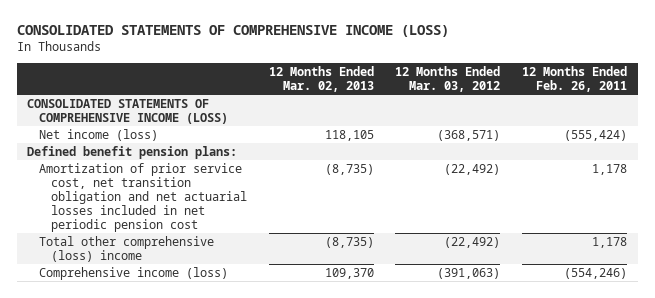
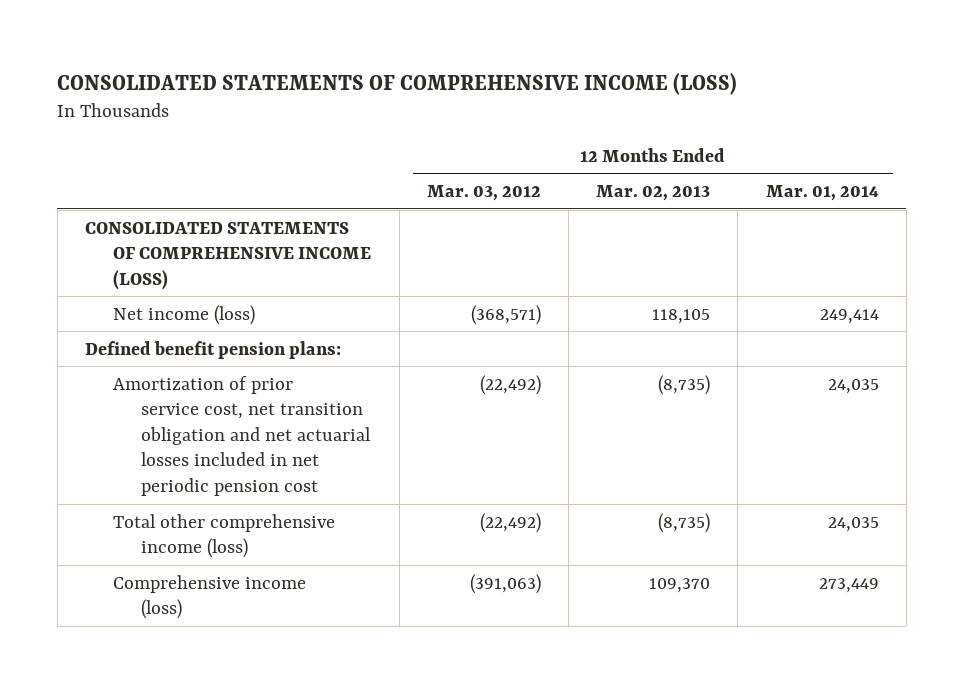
[522,66,628,93] 12 Months Ended Feb. 26, 2011 -> none
none -> [765,185,879,202] Mar. 01, 2014
[39,235,215,262] Total other comprehensive (loss) income -> [113,513,336,559] Total other comprehensive income (loss)

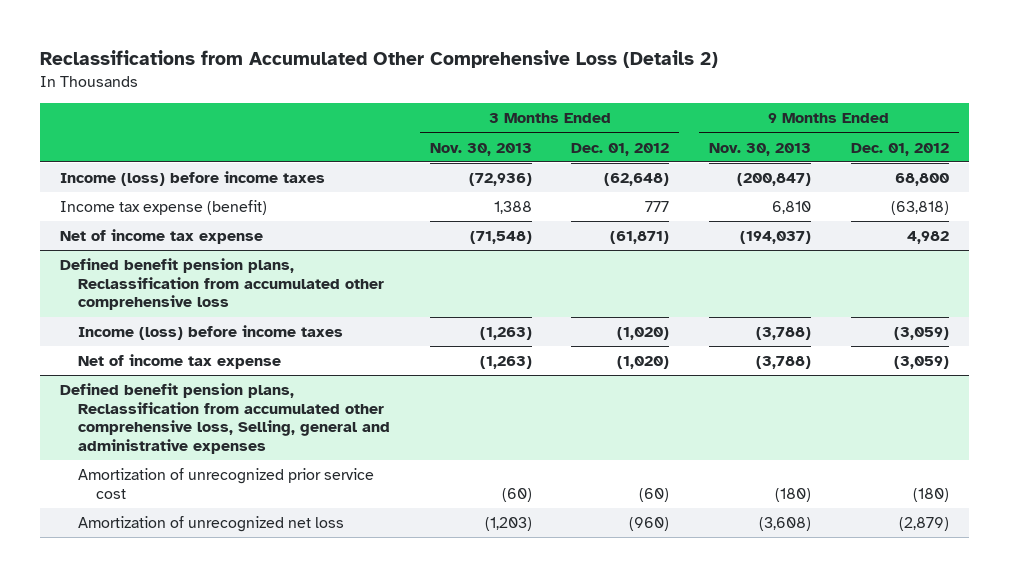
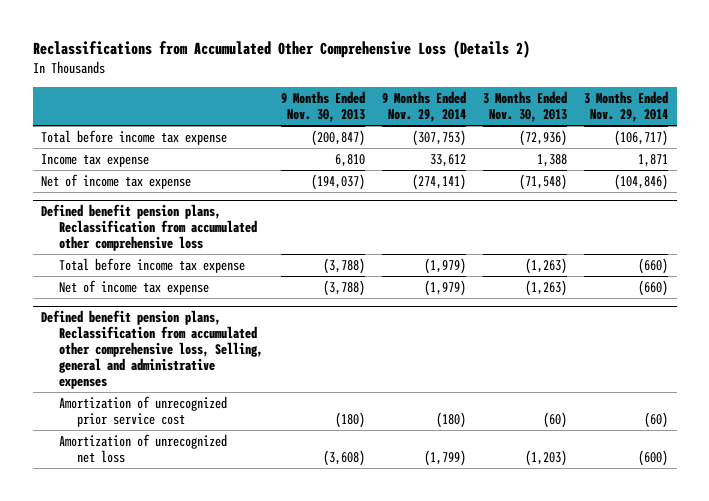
[571,142,670,156] Dec. 01, 2012 -> none
[850,142,949,156] Dec. 01, 2012 -> none
none -> [381,90,466,122] 9 Months Ended Nov. 29, 2014
none -> [584,90,669,122] 3 Months Ended Nov. 29, 2014
[60,171,326,187] Income (loss) before income taxes -> [41,129,228,145] Total before income tax expense
[60,200,268,216] Income tax expense (benefit) -> [41,153,150,167] Income tax expense
[78,325,344,341] Income (loss) before income taxes -> [59,257,246,273] Total before income tax expense

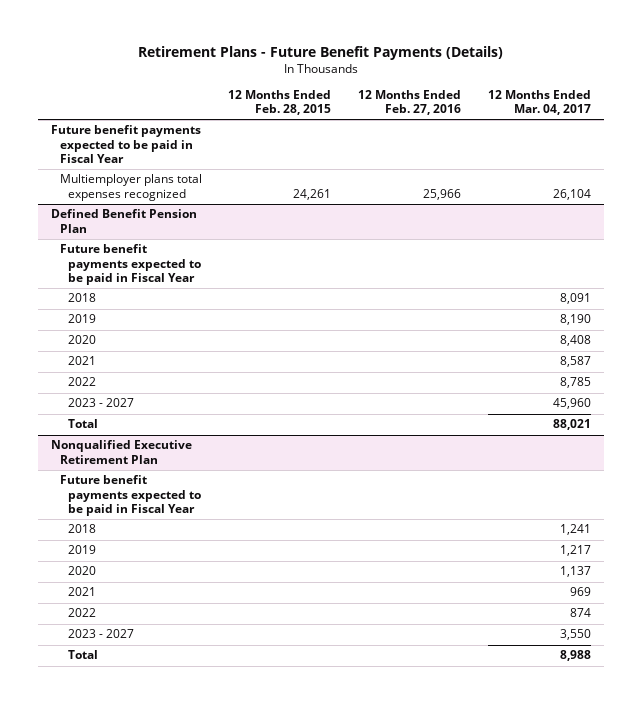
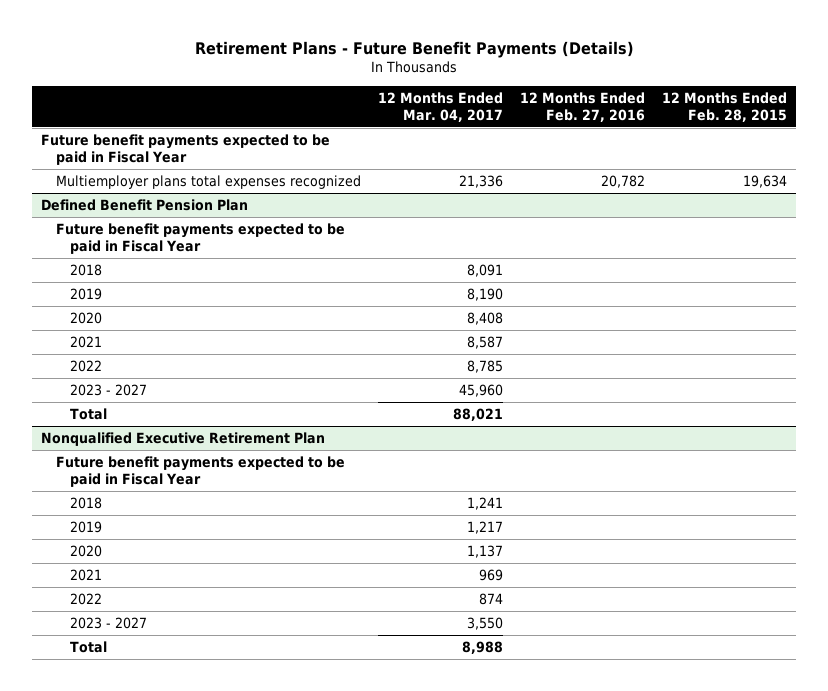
[293,188,332,200] 24,261 -> [742,175,787,189] 19,634
[423,188,462,200] 25,966 -> [600,175,645,189] 20,782
[552,188,591,200] 26,104 -> [458,175,503,189] 21,336

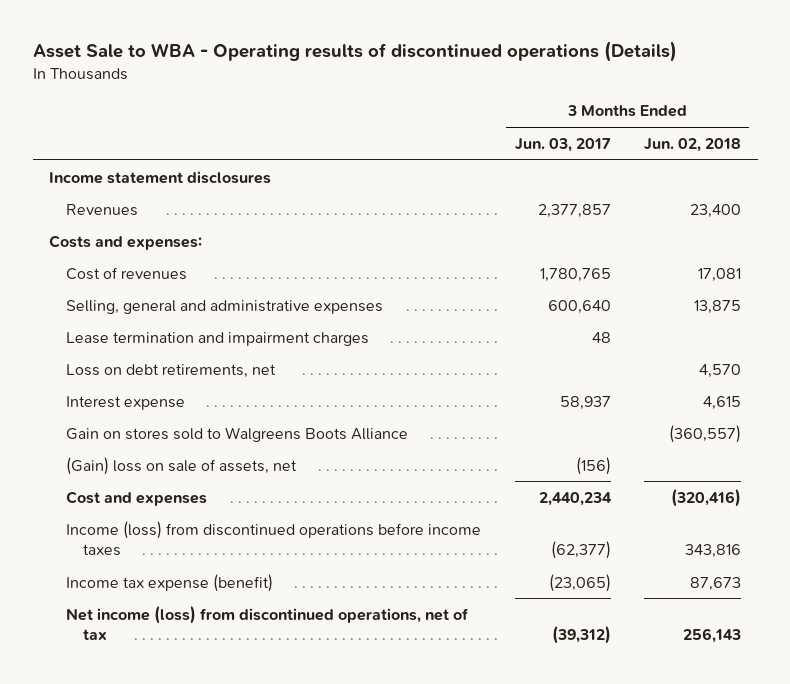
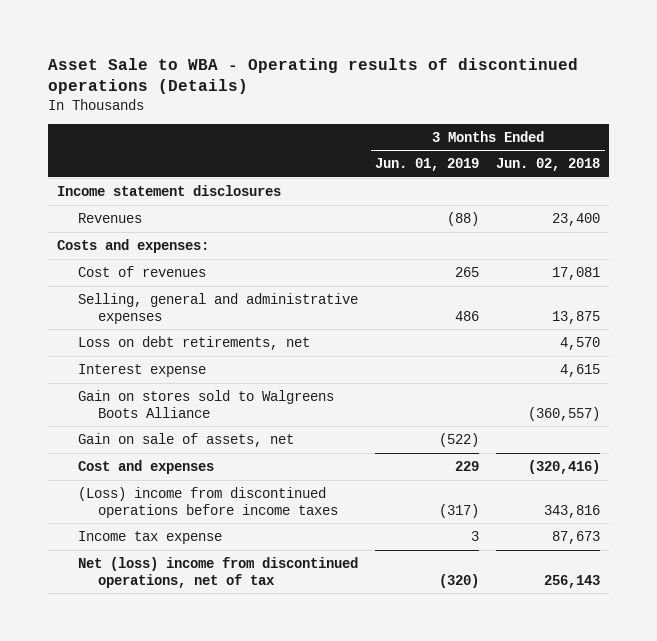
[514,137,611,152] Jun. 03, 2017 -> none
none -> [374,158,479,172] Jun. 01, 2019
[66,331,370,346] Lease termination and impairment charges -> none
[66,456,298,475] (Gain) loss on sale of assets, net -> [77,432,294,447] Gain on sale of assets, net
[66,520,482,556] Income (loss) from discontinued operations before income taxes -> [77,486,339,518] (Loss) income from discontinued operations before income taxes
[66,573,274,592] Income tax expense (benefit) -> [77,530,222,544] Income tax expense
[66,605,470,640] Net income (loss) from discontinued operations, net of tax -> [77,556,358,588] Net (loss) income from discontinued operations, net of tax

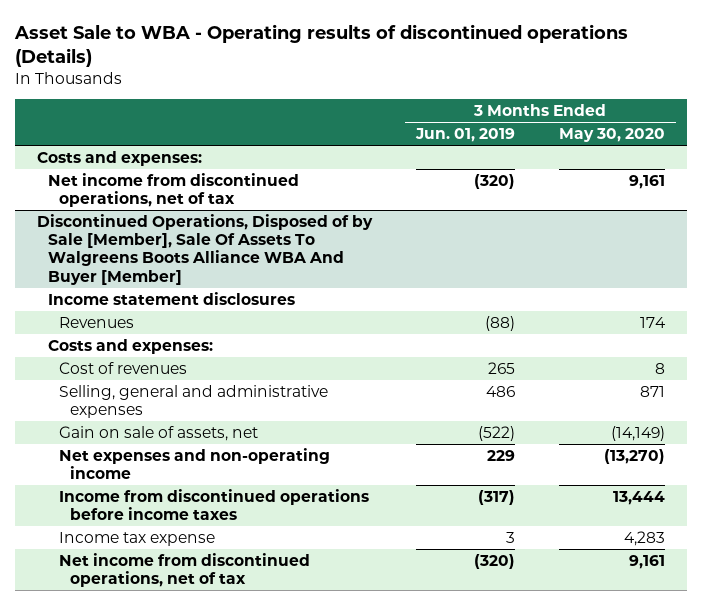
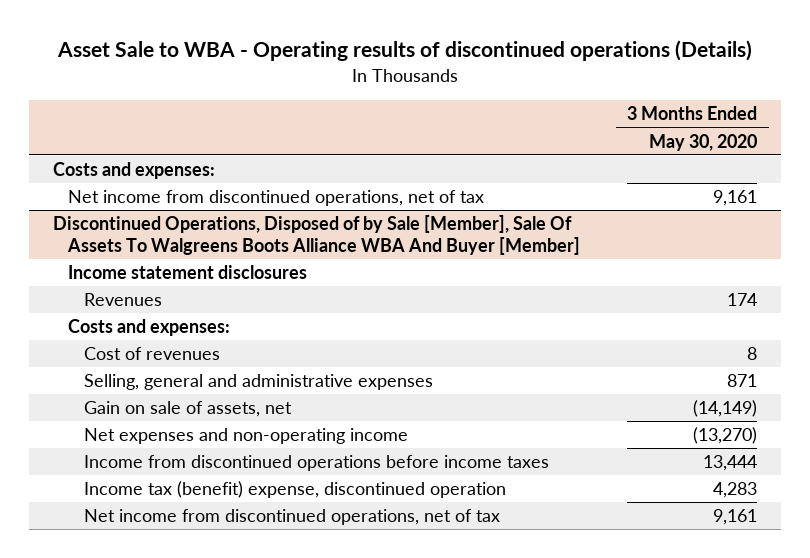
[414,128,515,143] Jun. 01, 2019 -> none
[58,531,215,546] Income tax expense -> [83,481,506,499] Income tax (benefit) expense, discontinued operation

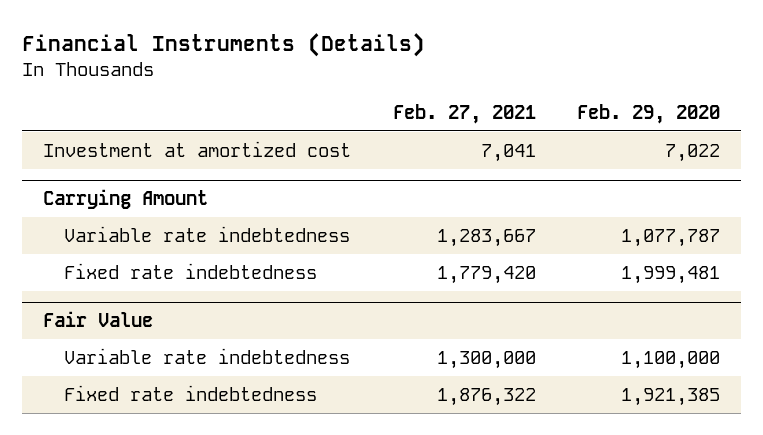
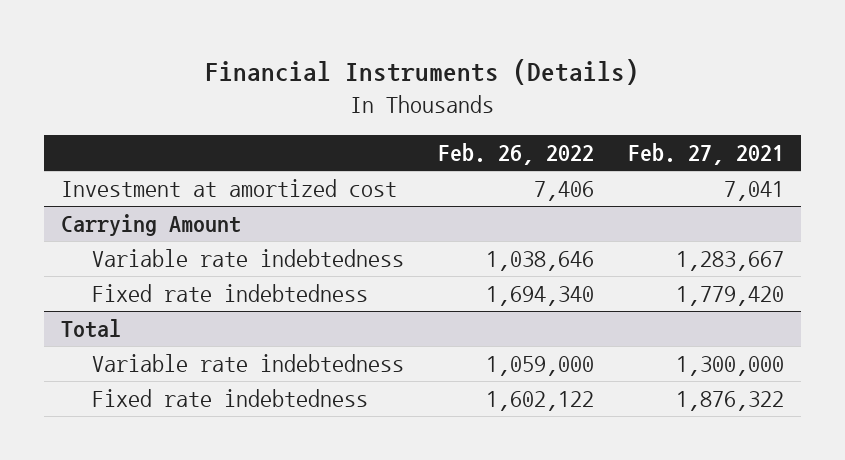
[577,103,721,124] Feb. 29, 2020 -> none
none -> [438,142,595,165] Feb. 26, 2022
[43,310,154,327] Fair Value -> [60,318,121,338] Total

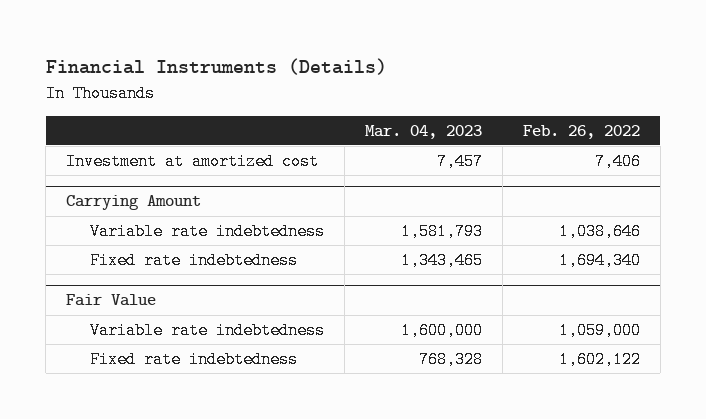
[627,142,784,165] Feb. 27, 2021 -> none
none -> [364,124,482,139] Mar. 04, 2023
[60,318,121,338] Total -> [66,294,157,307] Fair Value

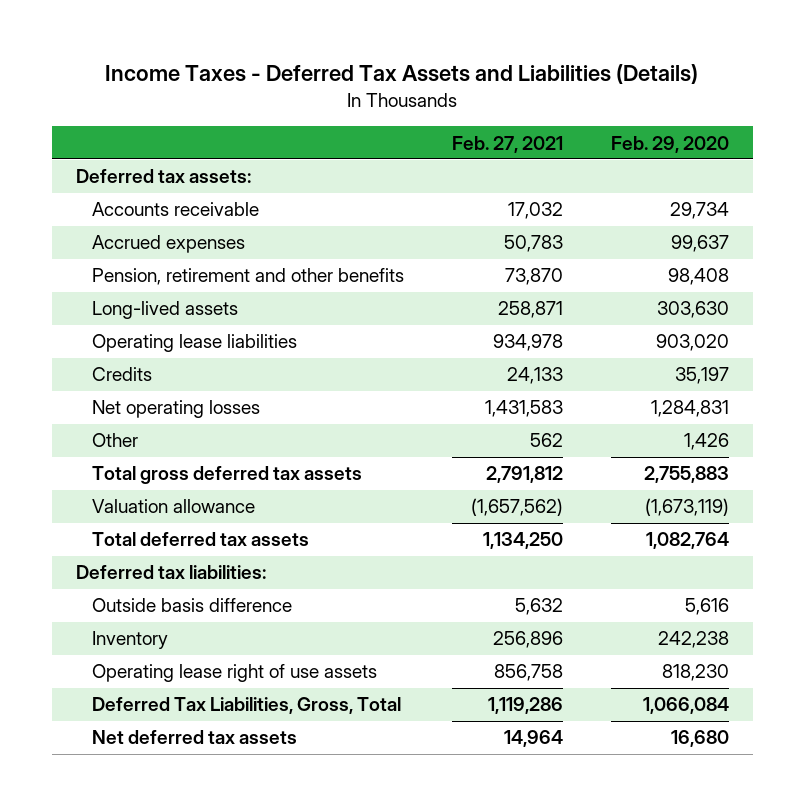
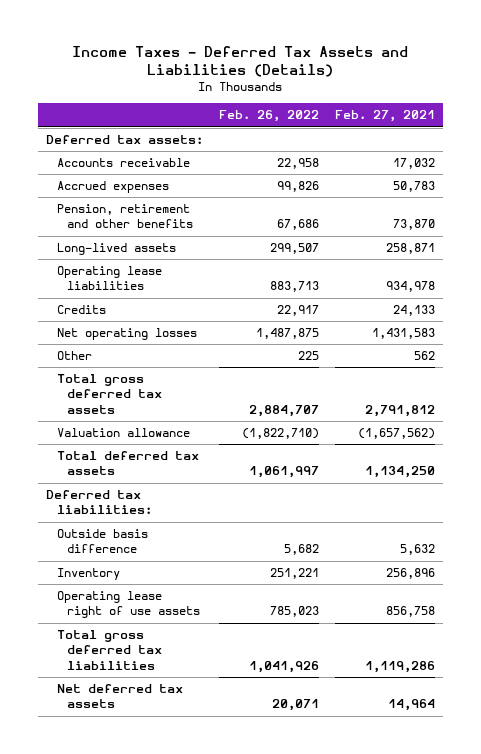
[610,135,729,153] Feb. 29, 2020 -> none
none -> [218,110,319,123] Feb. 26, 2022
[92,697,402,715] Deferred Tax Liabilities, Gross, Total -> [56,630,163,670] Total gross deferred tax liabilities

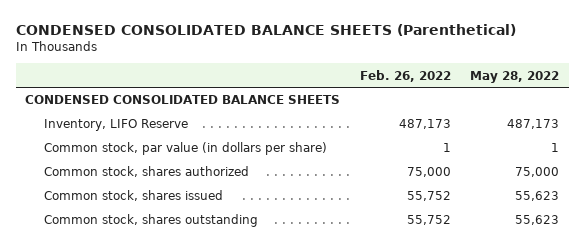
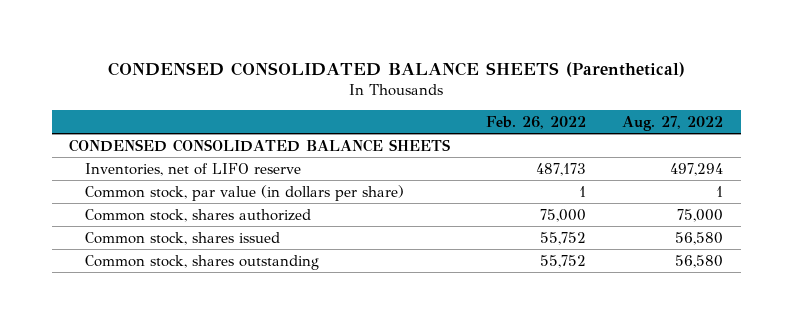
[470,70,560,83] May 28, 2022 -> none
none -> [621,115,723,131] Aug. 27, 2022
[43,119,188,132] Inventory, LIFO Reserve -> [84,162,301,176] Inventories, net of LIFO reserve

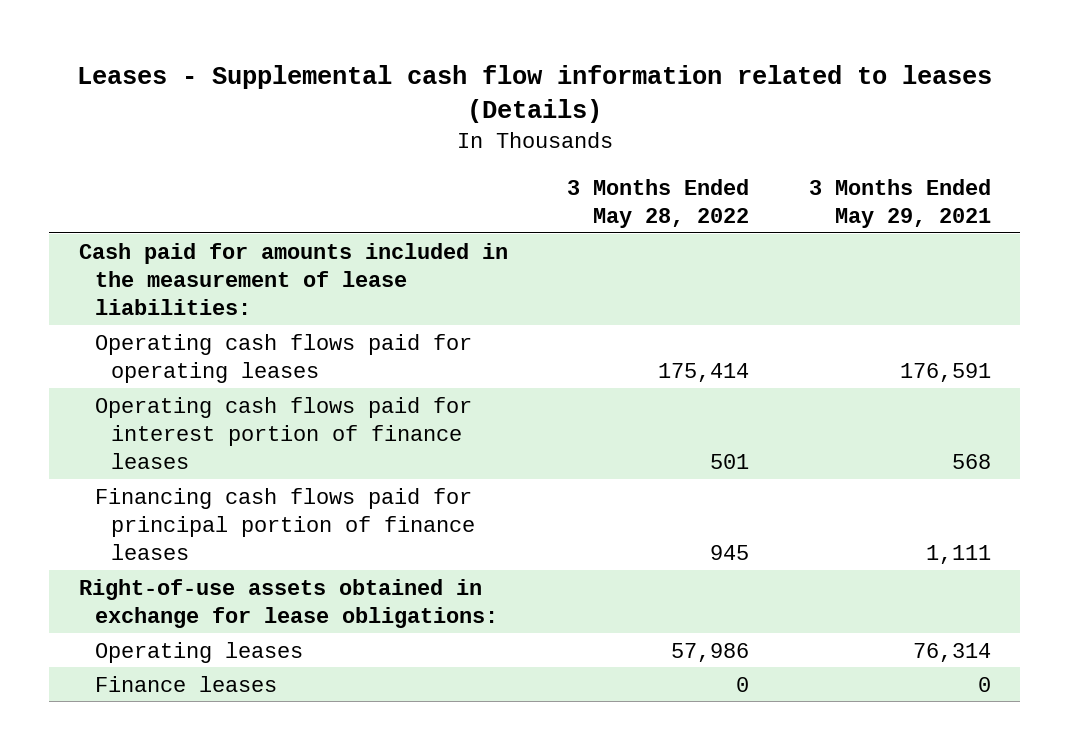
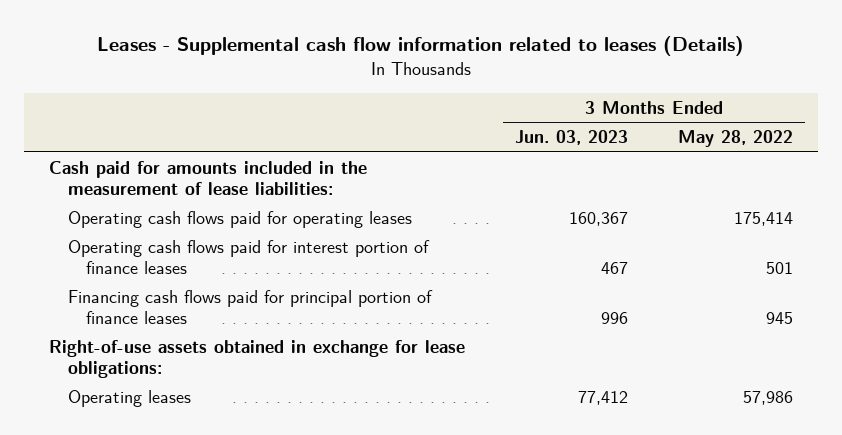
[808,178,991,228] 3 Months Ended May 29, 2021 -> none
none -> [514,130,628,146] Jun. 03, 2023
[95,675,278,692] Finance leases -> none

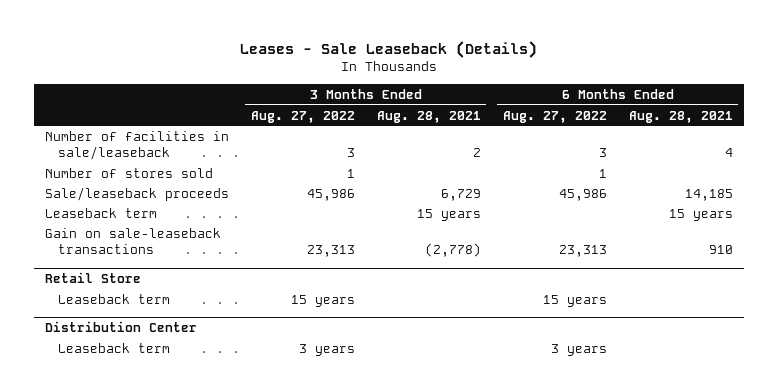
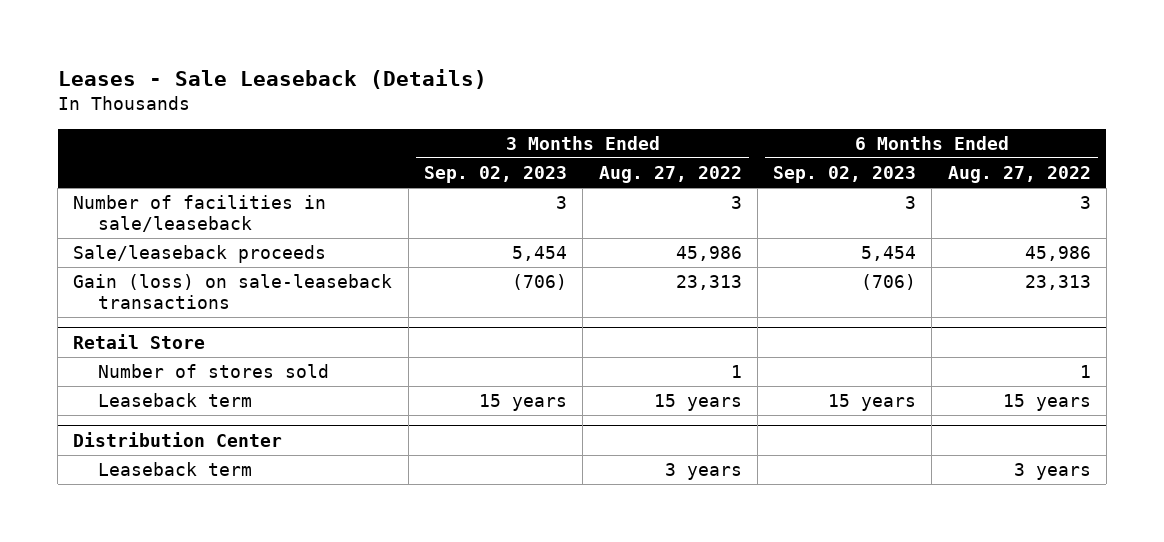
[376,110,481,123] Aug. 28, 2021 -> none
[628,110,733,123] Aug. 28, 2021 -> none
none -> [424,166,568,184] Sep. 02, 2023
none -> [773,166,917,184] Sep. 02, 2023
[44,167,213,178] Number of stores sold -> none
[44,207,157,218] Leaseback term -> none
[44,227,221,255] Gain on sale-leaseback transactions -> [73,274,393,310] Gain (loss) on sale-leaseback transactions
none -> [97,364,329,379] Number of stores sold

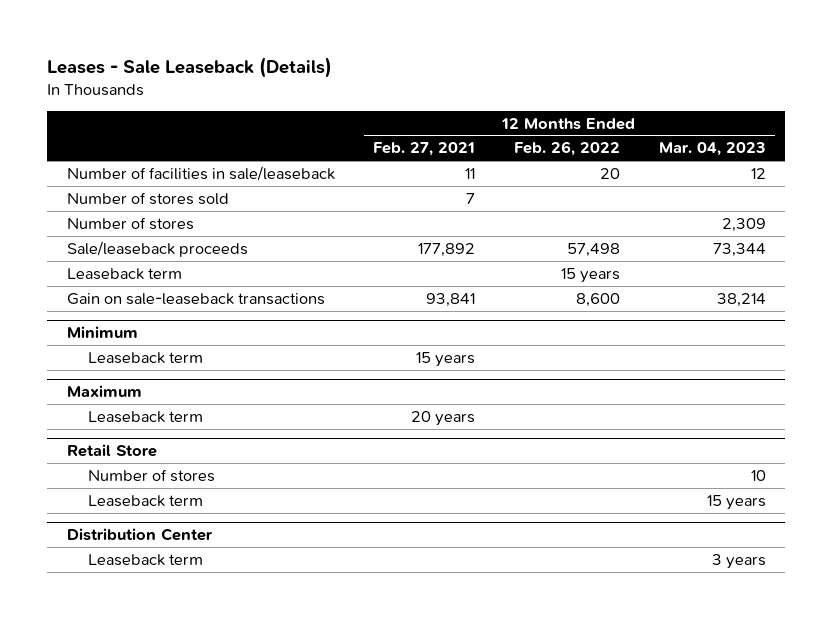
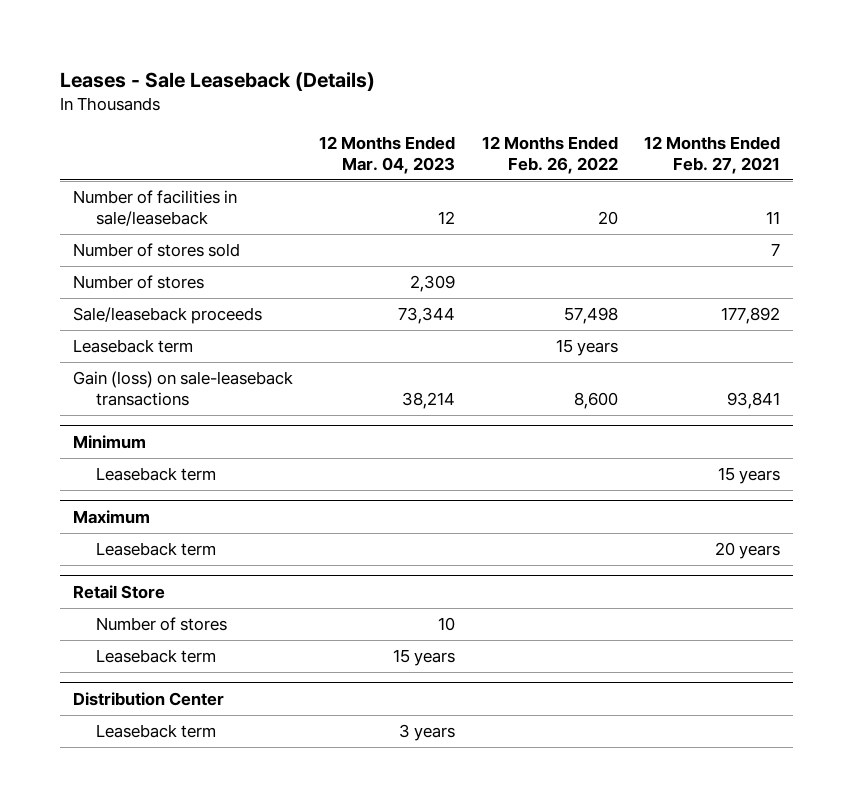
[66,292,325,305] Gain on sale-leaseback transactions -> [73,371,294,406] Gain (loss) on sale-leaseback transactions

